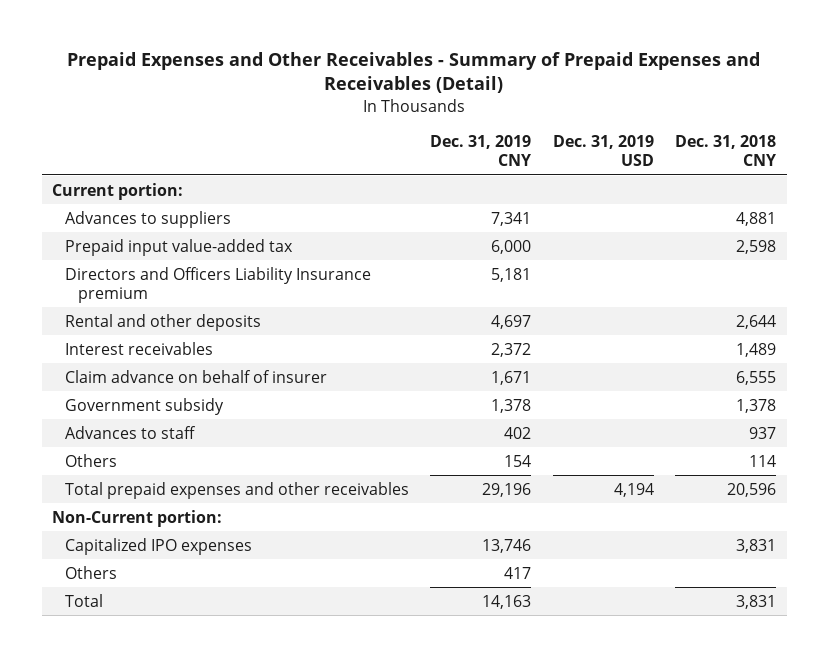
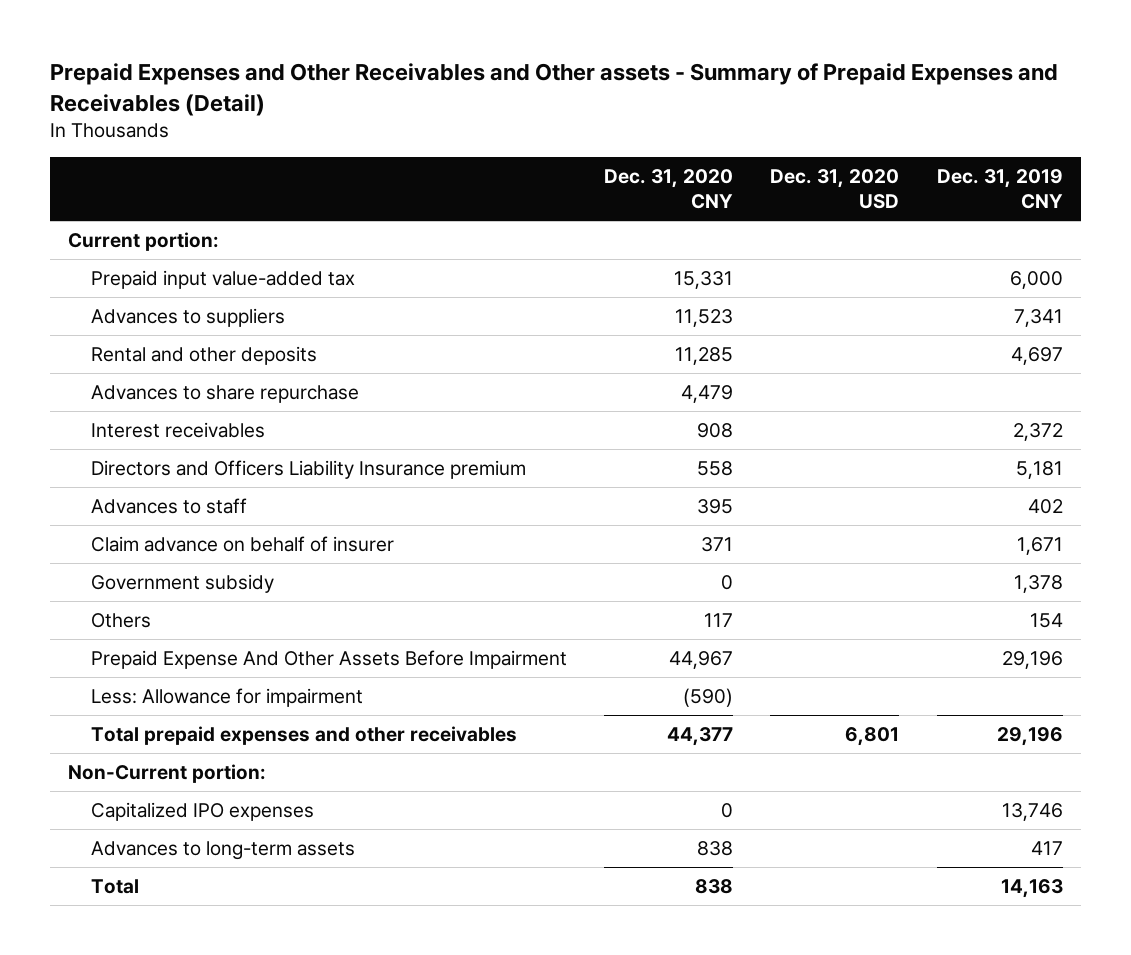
[67,51,761,94] Prepaid Expenses and Other Receivables - Summary of Prepaid Expenses and Receivables (Detail) -> [49,63,1058,116] Prepaid Expenses and Other Receivables and Other assets - Summary of Prepaid Expenses and Receivables (Detail)
[552,135,654,166] Dec. 31, 2019 USD -> none
[675,135,777,166] Dec. 31, 2018 CNY -> none
none -> [603,169,733,210] Dec. 31, 2020 CNY
none -> [770,169,900,210] Dec. 31, 2020 USD
[64,210,231,228] Advances to suppliers -> [90,307,285,327] Advances to suppliers
none -> [90,384,359,403] Advances to share repurchase
[64,266,371,303] Directors and Officers Liability Insurance premium -> [90,459,526,479] Directors and Officers Liability Insurance premium
[64,425,196,439] Advances to staff -> [90,497,247,514] Advances to staff
none -> [90,649,567,669] Prepaid Expense And Other Assets Before Impairment
none -> [90,687,363,707] Less: Allowance for impairment
[64,565,117,579] Others -> [90,840,355,860] Advances to long-term assets

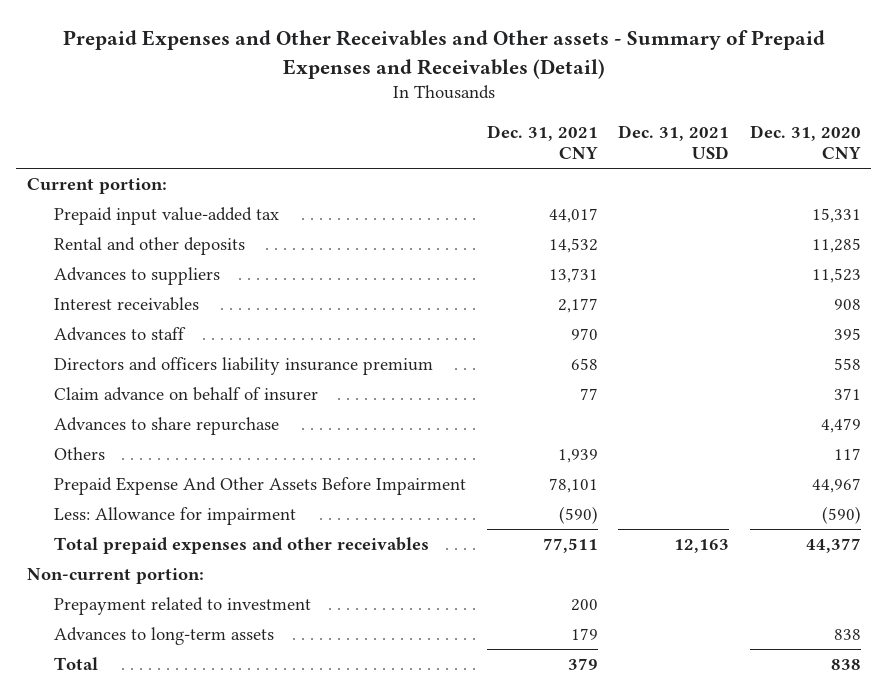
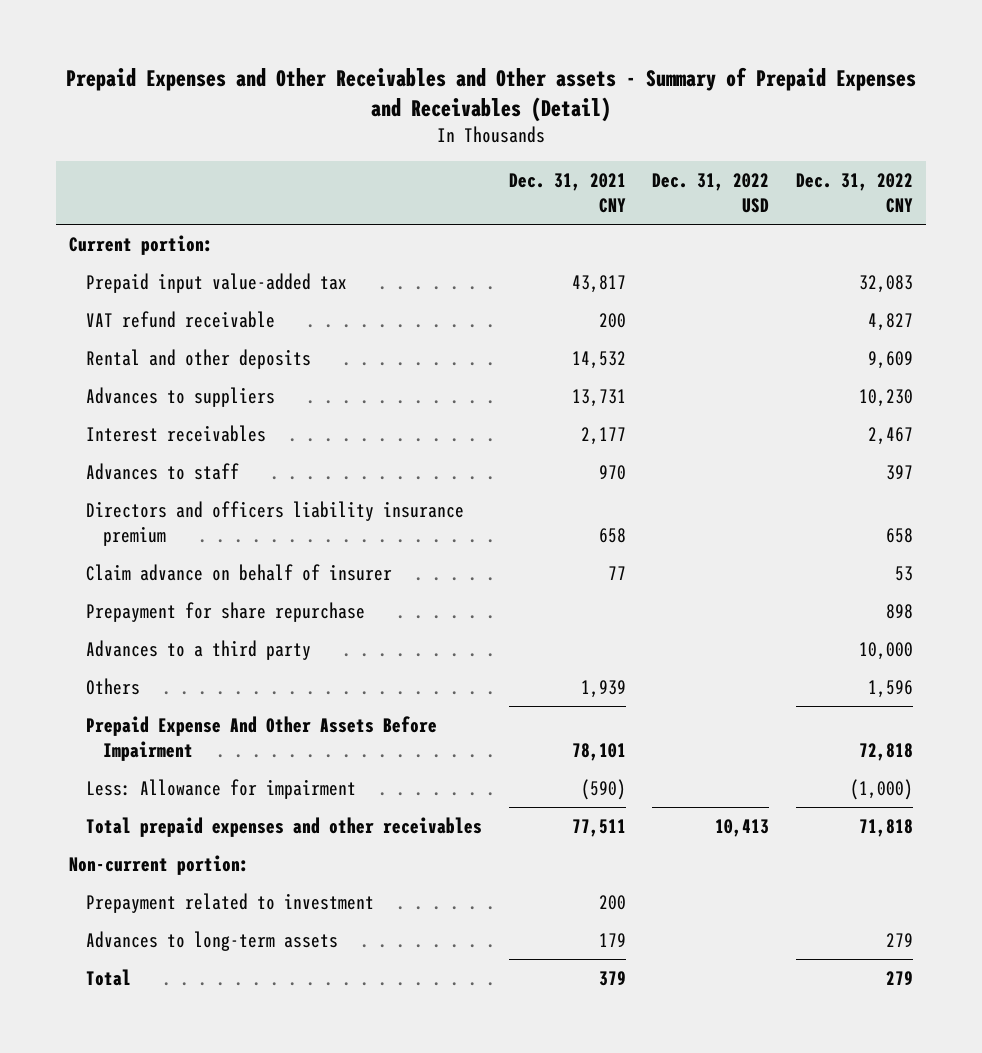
[618,124,730,160] Dec. 31, 2021 USD -> none
[749,124,861,160] Dec. 31, 2020 CNY -> none
none -> [652,173,770,214] Dec. 31, 2022 USD
none -> [795,173,913,214] Dec. 31, 2022 CNY
[548,208,598,224] 44,017 -> [571,274,626,293] 43,817
none -> [85,310,275,328] VAT refund receivable
[54,417,280,436] Advances to share repurchase -> [85,601,365,622] Prepayment for share repurchase
none -> [85,639,311,660] Advances to a third party

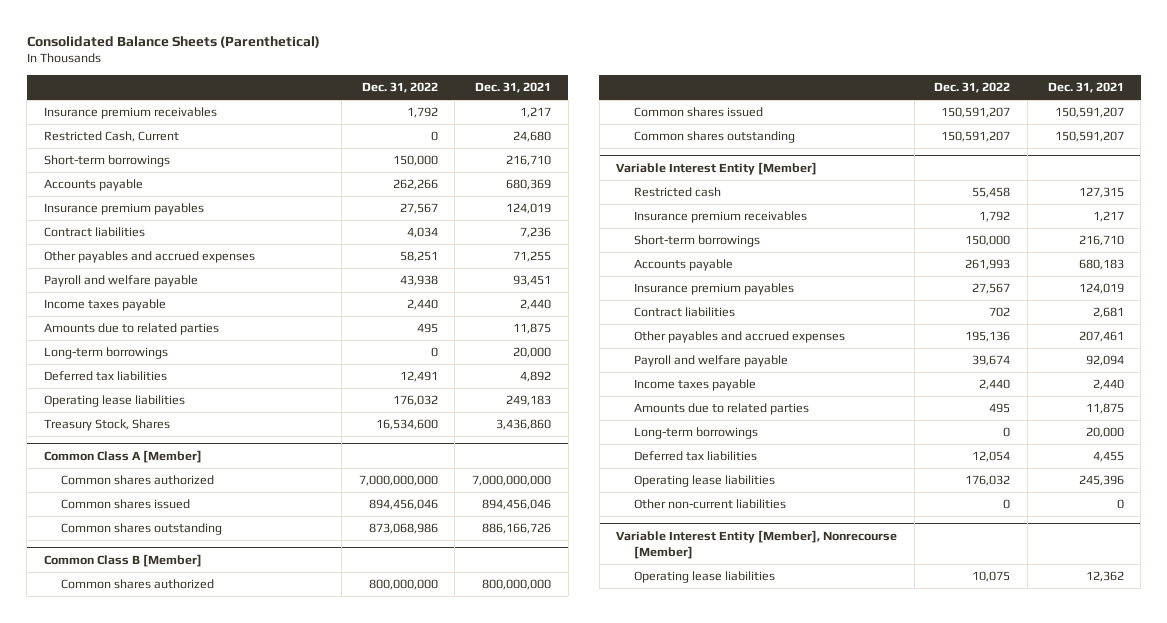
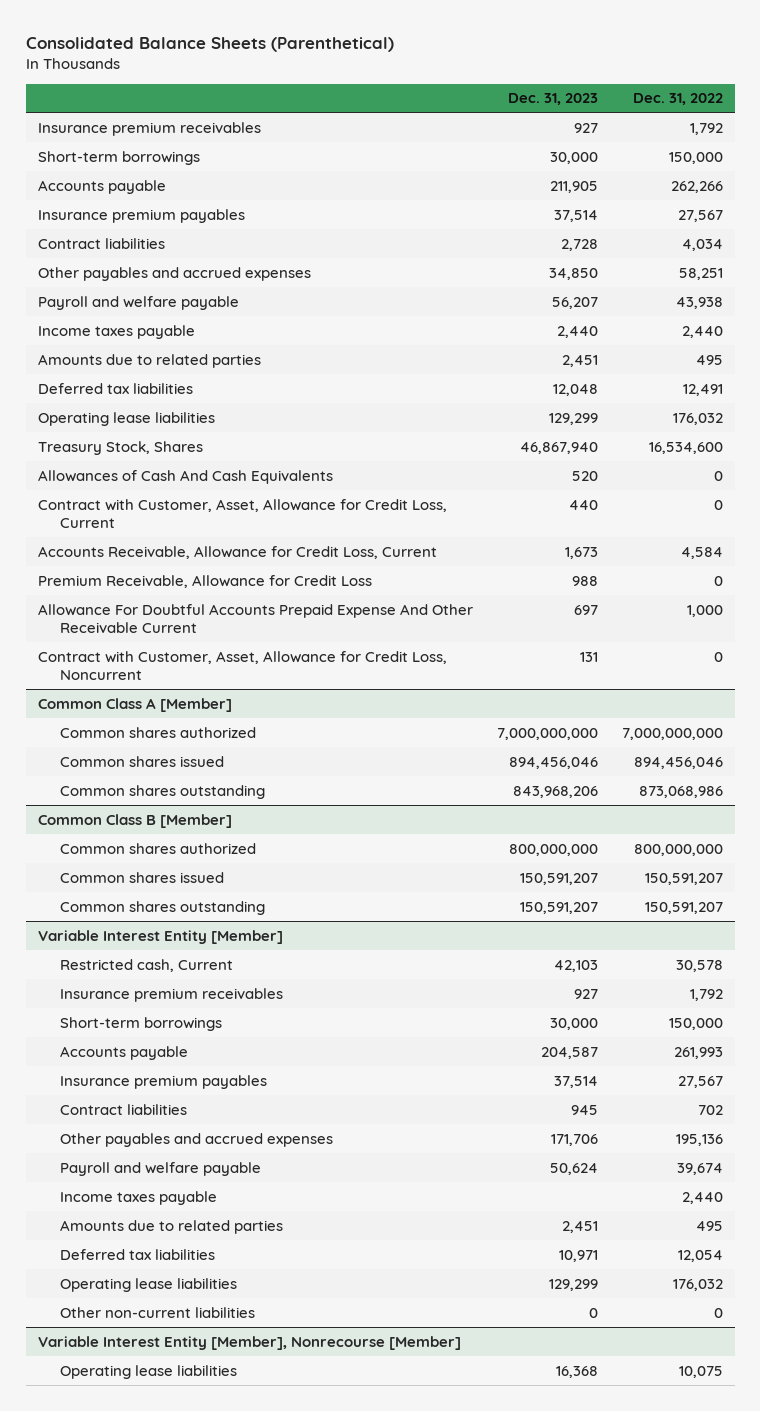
[475,81,552,93] Dec. 31, 2021 -> none
none -> [507,93,598,106] Dec. 31, 2023
[43,131,179,143] Restricted Cash, Current -> none
[43,347,168,360] Long-term borrowings -> none
none -> [37,469,333,484] Allowances of Cash And Cash Equivalents
none -> [37,498,447,528] Contract with Customer, Asset, Allowance for Credit Loss, Current
none -> [37,545,437,559] Accounts Receivable, Allowance for Credit Loss, Current
none -> [37,574,372,588] Premium Receivable, Allowance for Credit Loss
none -> [37,603,473,633] Allowance For Doubtful Accounts Prepaid Expense And Other Receivable Current
none -> [37,650,447,680] Contract with Customer, Asset, Allowance for Credit Loss, Noncurrent
[633,187,721,198] Restricted cash -> [60,958,234,972] Restricted cash, Current
[972,187,1011,199] 55,458 -> [675,959,723,972] 30,578
[633,427,758,440] Long-term borrowings -> none

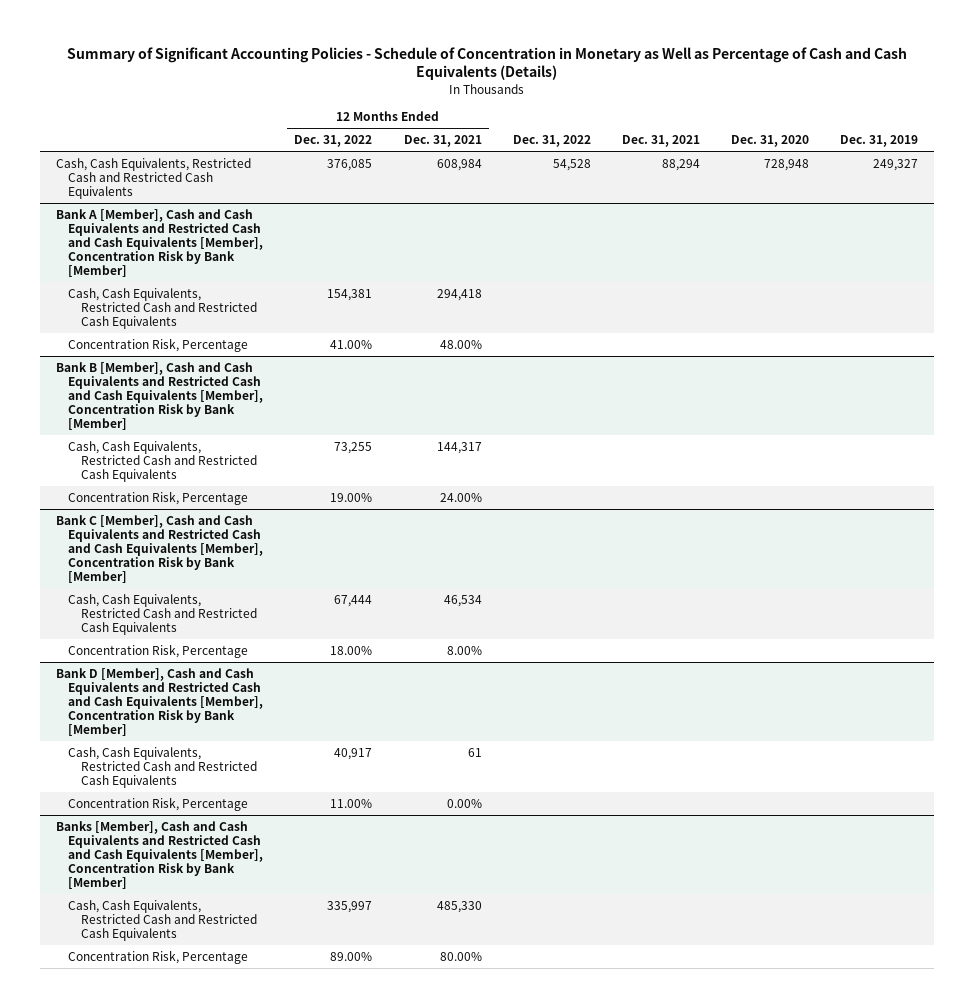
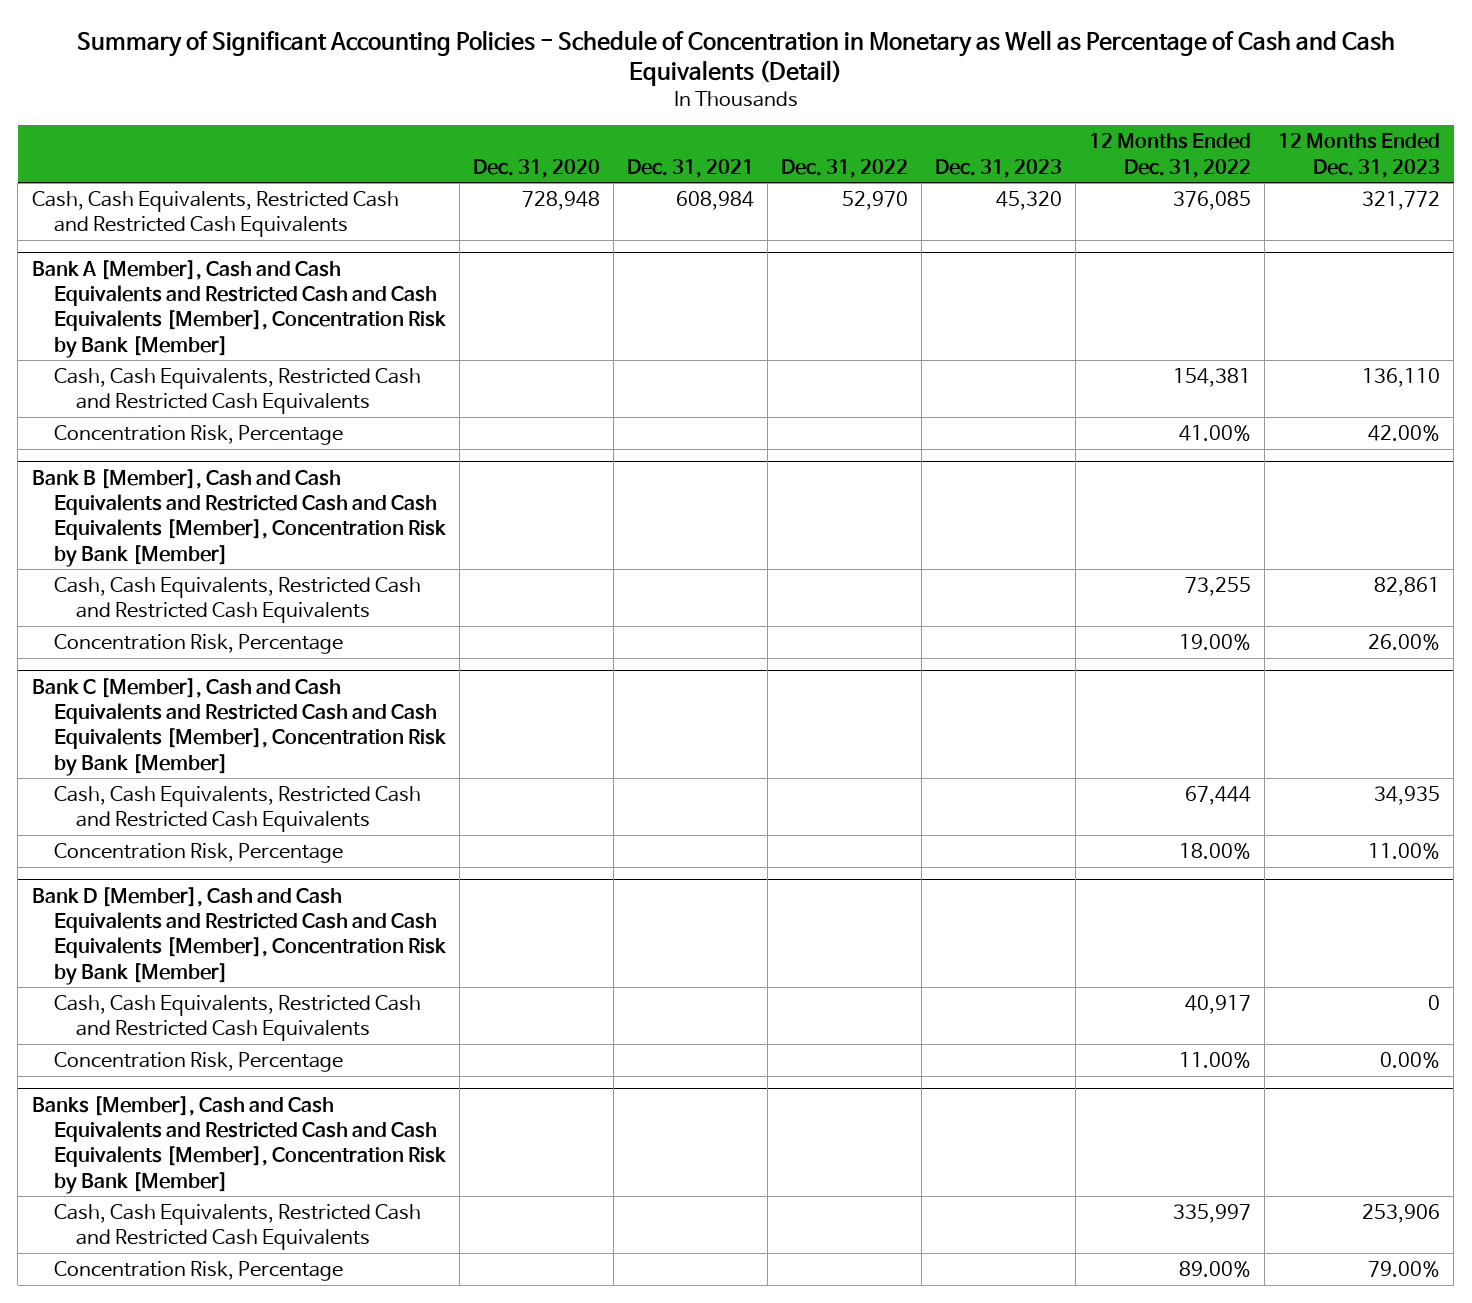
[67,46,908,81] Summary of Significant Accounting Policies - Schedule of Concentration in Monetary as Well as Percentage of Cash and Cash Equivalents (Details) -> [76,29,1395,87] Summary of Significant Accounting Policies - Schedule of Concentration in Monetary as Well as Percentage of Cash and Cash Equivalents (Detail)
[403,135,482,148] Dec. 31, 2021 -> none
[840,135,919,148] Dec. 31, 2019 -> none
none -> [935,158,1063,178] Dec. 31, 2023
none -> [1278,133,1441,178] 12 Months Ended Dec. 31, 2023
[552,158,591,171] 54,528 -> [841,190,908,210] 52,970
[662,158,701,171] 88,294 -> [675,190,754,210] 608,984

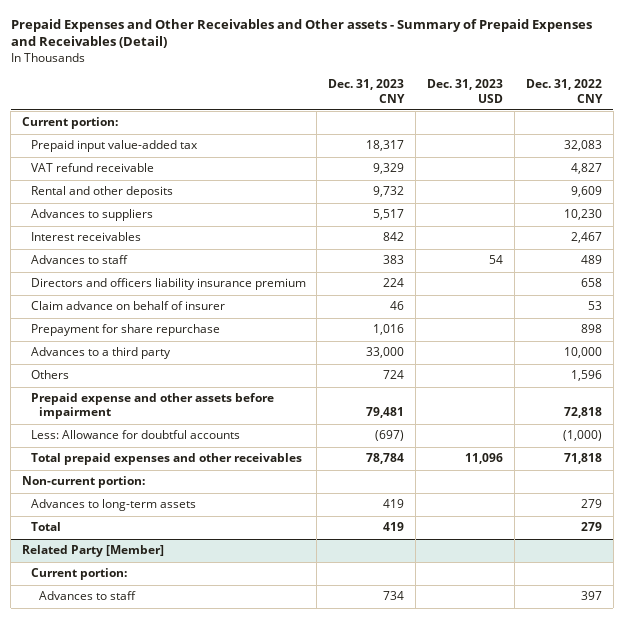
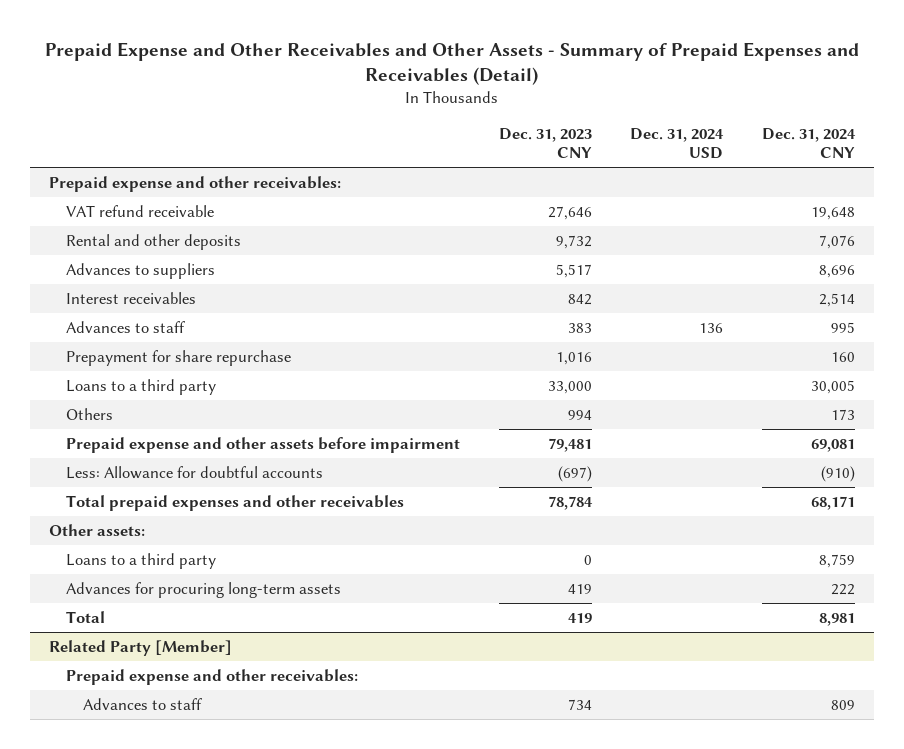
[10,18,592,49] Prepaid Expenses and Other Receivables and Other assets - Summary of Prepaid Expenses and Receivables (Detail) -> [44,41,859,85] Prepaid Expense and Other Receivables and Other Assets - Summary of Prepaid Expenses and Receivables (Detail)
[427,79,504,103] Dec. 31, 2023 USD -> none
[525,79,603,103] Dec. 31, 2022 CNY -> none
none -> [630,128,725,160] Dec. 31, 2024 USD
none -> [761,128,856,159] Dec. 31, 2024 CNY
[30,140,198,153] Prepaid input value-added tax -> none
[22,117,119,130] Current portion: -> [49,175,342,192] Prepaid expense and other receivables:
[373,163,405,175] 9,329 -> [547,205,592,220] 27,646
[30,278,306,291] Directors and officers liability insurance premium -> none
[30,301,225,311] Claim advance on behalf of insurer -> none
[30,347,171,360] Advances to a third party -> [66,378,217,395] Loans to a third party
[383,370,405,380] 724 -> [567,409,592,420] 994
[22,476,146,489] Non-current portion: -> [49,523,146,536] Other assets:
none -> [66,552,217,569] Loans to a third party
[30,499,196,512] Advances to long-term assets -> [66,581,342,598] Advances for procuring long-term assets
[30,568,127,581] Current portion: -> [66,668,359,685] Prepaid expense and other receivables:

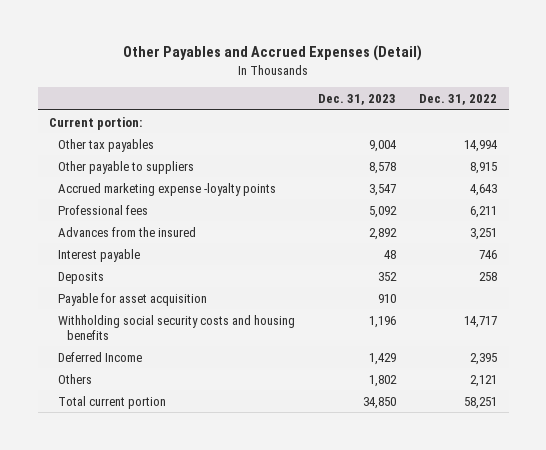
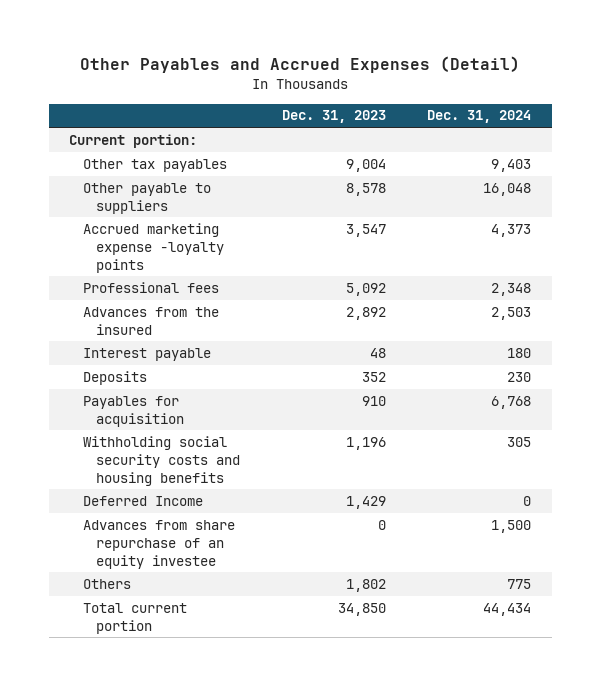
[419,93,498,105] Dec. 31, 2022 -> none
none -> [427,110,532,124] Dec. 31, 2024
[58,292,208,306] Payable for asset acquisition -> [82,395,185,427] Payables for acquisition
none -> [82,519,235,569] Advances from share repurchase of an equity investee

